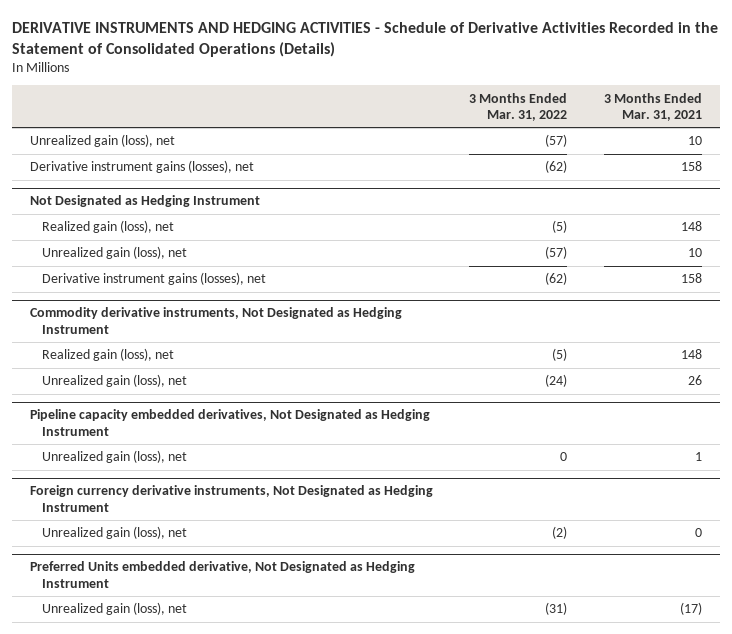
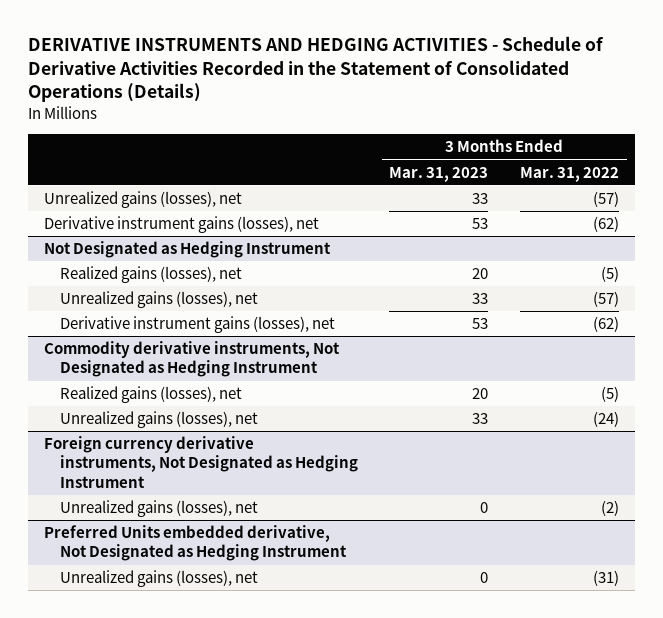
[603,92,702,121] 3 Months Ended Mar. 31, 2021 -> none
none -> [389,166,489,182] Mar. 31, 2023
[30,134,176,148] Unrealized gain (loss), net -> [43,191,242,209] Unrealized gains (losses), net
[42,220,175,234] Realized gain (loss), net -> [59,266,242,284] Realized gains (losses), net
[42,246,188,260] Unrealized gain (loss), net -> [59,291,258,309] Unrealized gains (losses), net
[30,409,431,436] Pipeline capacity embedded derivatives, Not Designated as Hedging Instrument -> none
[42,450,188,464] Unrealized gain (loss), net -> none
[42,348,175,362] Realized gain (loss), net -> [59,386,242,404] Realized gains (losses), net
[42,374,188,388] Unrealized gain (loss), net -> [59,411,258,429] Unrealized gains (losses), net
[42,526,188,540] Unrealized gain (loss), net -> [59,500,258,518] Unrealized gains (losses), net
[42,602,188,616] Unrealized gain (loss), net -> [59,570,258,588] Unrealized gains (losses), net

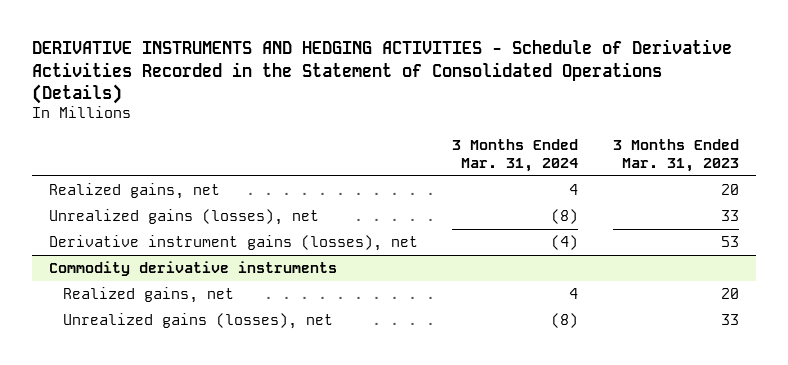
[520,166,620,182] Mar. 31, 2022 -> none
none -> [452,139,579,172] 3 Months Ended Mar. 31, 2024
[43,191,242,209] Unrealized gains (losses), net -> none
[43,216,319,234] Derivative instrument gains (losses), net -> none
[43,241,331,259] Not Designated as Hedging Instrument -> none
[59,266,242,284] Realized gains (losses), net -> [49,182,221,199] Realized gains, net
[43,341,340,378] Commodity derivative instruments, Not Designated as Hedging Instrument -> none
none -> [49,260,338,276] Commodity derivative instruments
[59,386,242,404] Realized gains (losses), net -> [63,286,235,303] Realized gains, net
[43,436,358,488] Foreign currency derivative instruments, Not Designated as Hedging Instrument -> none
[59,500,258,518] Unrealized gains (losses), net -> none
[43,525,347,562] Preferred Units embedded derivative, Not Designated as Hedging Instrument -> none
[59,570,258,588] Unrealized gains (losses), net -> none

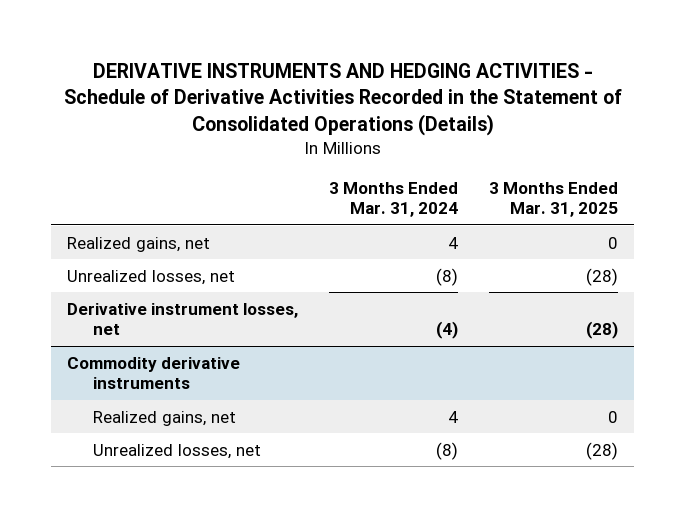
[612,139,739,172] 3 Months Ended Mar. 31, 2023 -> none
none -> [489,181,619,217] 3 Months Ended Mar. 31, 2025
[49,208,320,225] Unrealized gains (losses), net -> [66,269,235,285] Unrealized losses, net
[49,234,419,251] Derivative instrument gains (losses), net -> [66,302,298,336] Derivative instrument losses, net
[63,312,334,329] Unrealized gains (losses), net -> [92,443,261,459] Unrealized losses, net

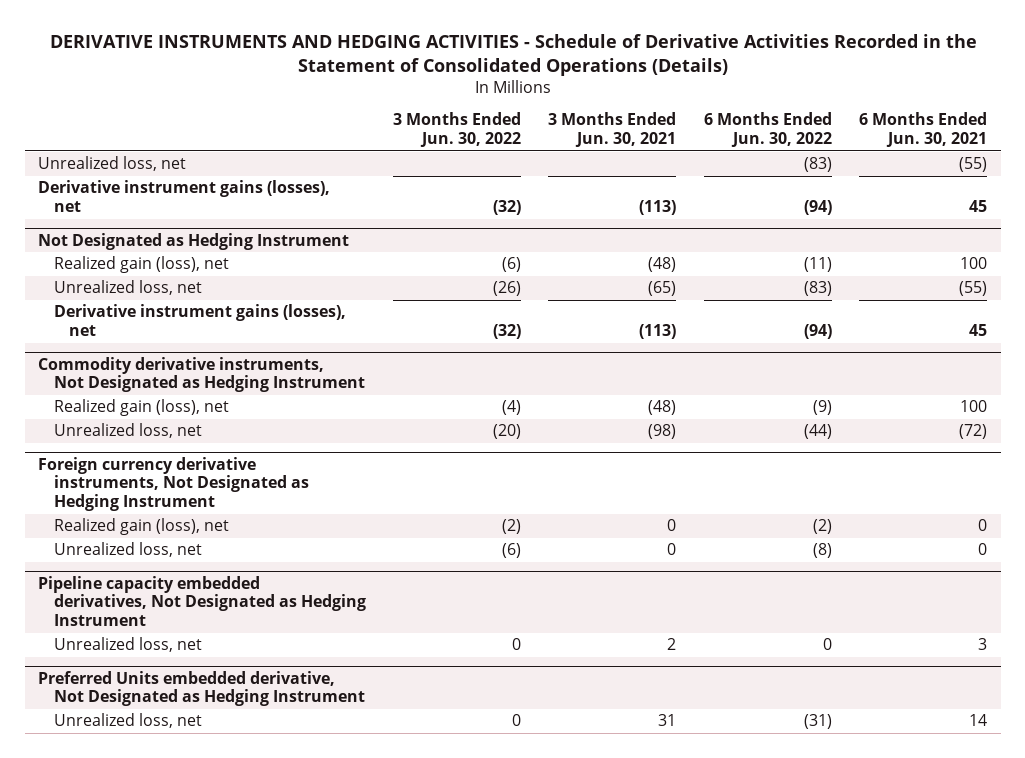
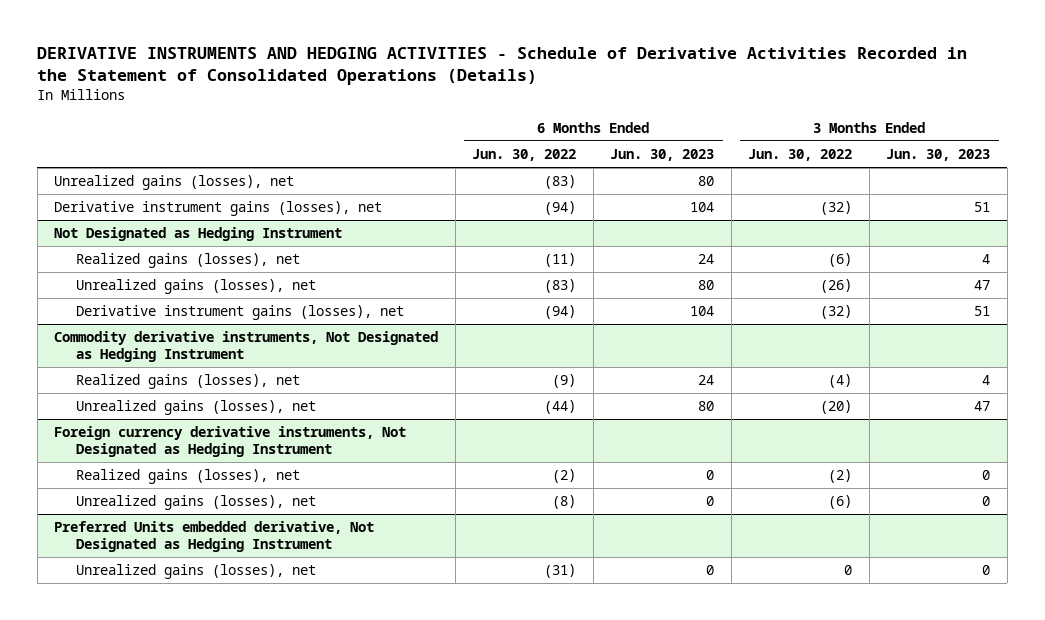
[548,112,677,147] 3 Months Ended Jun. 30, 2021 -> none
[859,112,988,147] 6 Months Ended Jun. 30, 2021 -> none
none -> [610,149,715,162] Jun. 30, 2023
none -> [886,149,991,162] Jun. 30, 2023
[38,156,187,172] Unrealized loss, net -> [54,175,295,191] Unrealized gains (losses), net
[53,256,229,274] Realized gain (loss), net -> [76,253,301,269] Realized gains (losses), net
[53,280,202,296] Unrealized loss, net -> [76,279,317,295] Unrealized gains (losses), net
[53,399,229,417] Realized gain (loss), net -> [76,374,301,390] Realized gains (losses), net
[53,423,202,439] Unrealized loss, net -> [76,400,317,416] Unrealized gains (losses), net
[38,575,366,626] Pipeline capacity embedded derivatives, Not Designated as Hedging Instrument -> none
[53,637,202,653] Unrealized loss, net -> none
[53,518,229,536] Realized gain (loss), net -> [76,469,301,485] Realized gains (losses), net
[53,542,202,558] Unrealized loss, net -> [76,495,317,511] Unrealized gains (losses), net
[53,713,202,729] Unrealized loss, net -> [76,564,317,580] Unrealized gains (losses), net

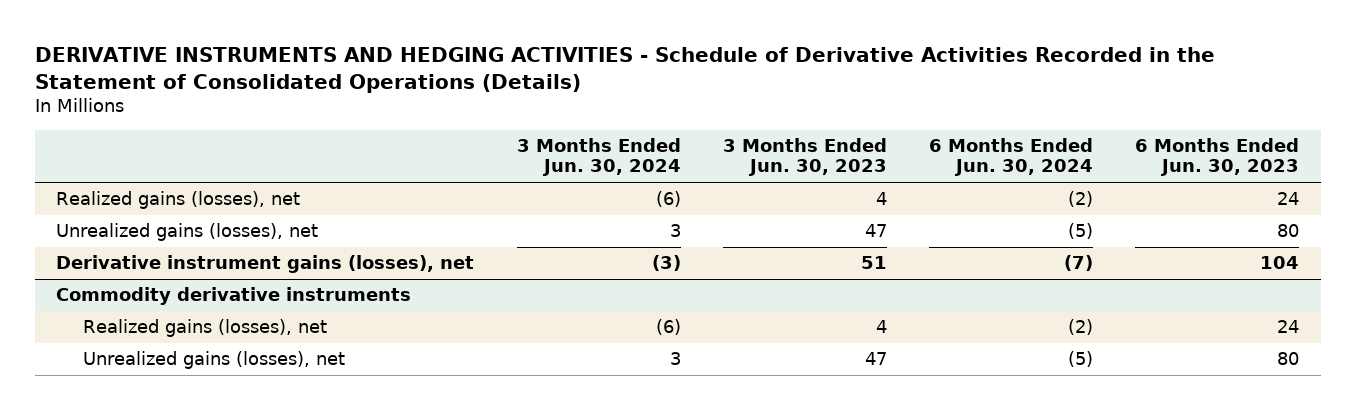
[472,149,577,162] Jun. 30, 2022 -> none
[748,149,853,162] Jun. 30, 2022 -> none
none -> [516,137,681,177] 3 Months Ended Jun. 30, 2024
none -> [929,137,1094,177] 6 Months Ended Jun. 30, 2024
[54,175,295,191] Unrealized gains (losses), net -> none
[54,201,383,217] Derivative instrument gains (losses), net -> none
[54,227,343,242] Not Designated as Hedging Instrument -> none
[54,331,439,362] Commodity derivative instruments, Not Designated as Hedging Instrument -> none
none -> [56,287,412,306] Commodity derivative instruments
[54,426,407,457] Foreign currency derivative instruments, Not Designated as Hedging Instrument -> none
[76,469,301,485] Realized gains (losses), net -> none
[76,495,317,511] Unrealized gains (losses), net -> none
[54,521,375,552] Preferred Units embedded derivative, Not Designated as Hedging Instrument -> none
[76,564,317,580] Unrealized gains (losses), net -> none

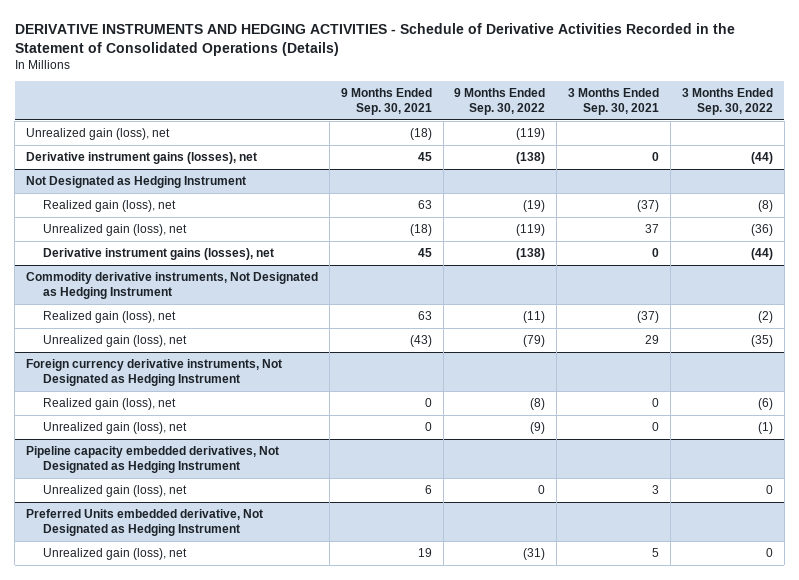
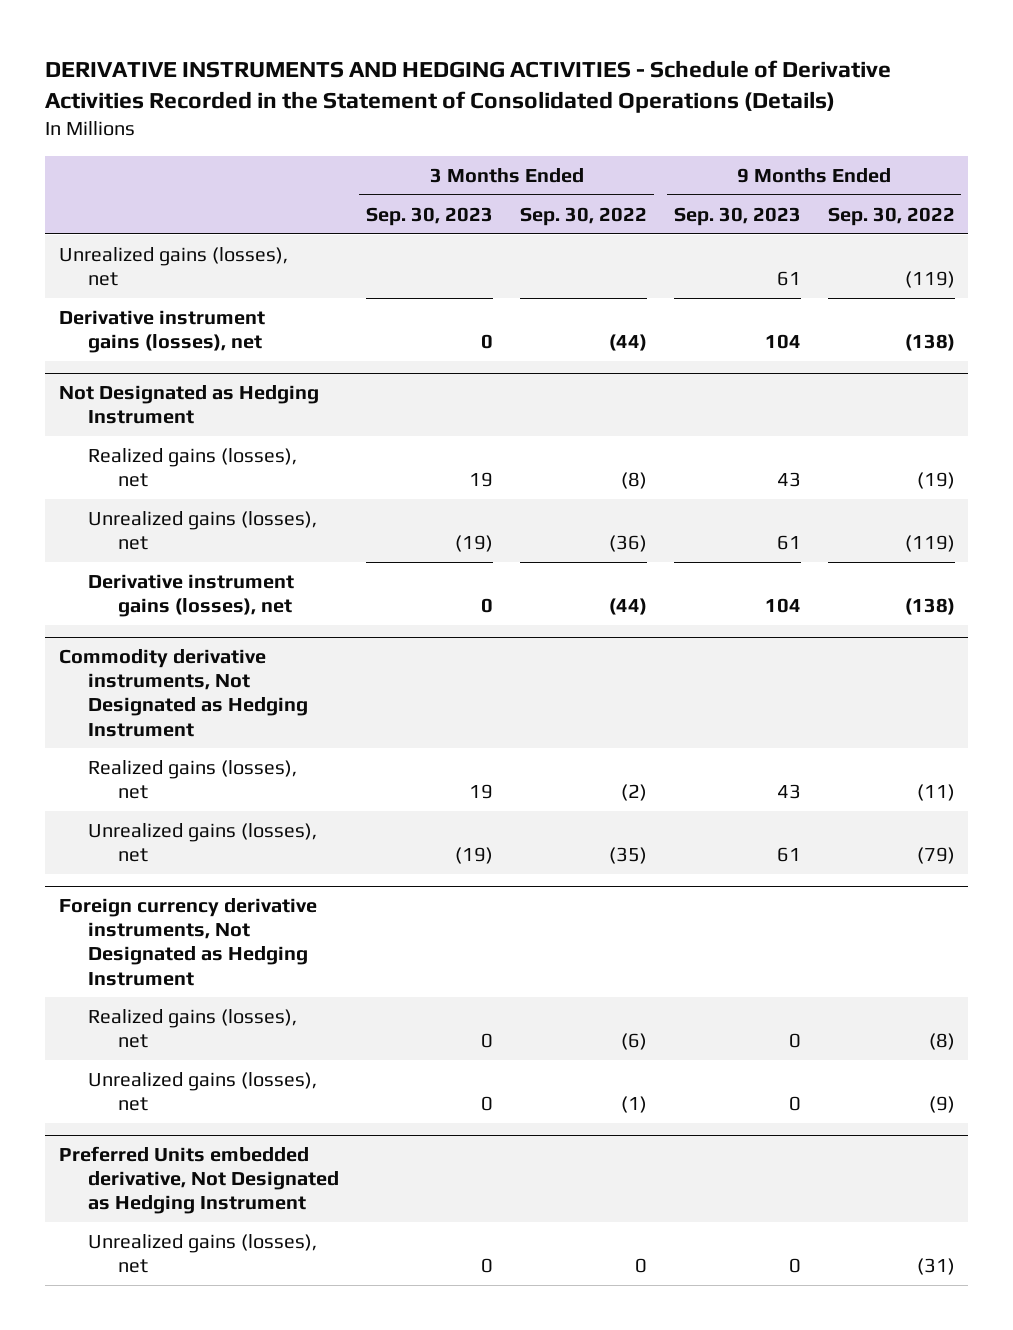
[340,88,432,116] 9 Months Ended Sep. 30, 2021 -> none
[568,88,660,116] 3 Months Ended Sep. 30, 2021 -> none
none -> [366,206,494,226] Sep. 30, 2023
none -> [673,206,801,226] Sep. 30, 2023
[25,128,170,141] Unrealized gain (loss), net -> [58,247,288,287] Unrealized gains (losses), net
[42,200,176,213] Realized gain (loss), net -> [88,448,298,488] Realized gains (losses), net
[42,224,187,237] Unrealized gain (loss), net -> [88,511,318,551] Unrealized gains (losses), net
[42,311,176,324] Realized gain (loss), net -> [88,760,298,800] Realized gains (losses), net
[42,335,187,348] Unrealized gain (loss), net -> [88,823,318,863] Unrealized gains (losses), net
[25,446,279,473] Pipeline capacity embedded derivatives, Not Designated as Hedging Instrument -> none
[42,485,187,498] Unrealized gain (loss), net -> none
[42,398,176,411] Realized gain (loss), net -> [88,1009,298,1049] Realized gains (losses), net
[42,422,187,435] Unrealized gain (loss), net -> [88,1072,318,1112] Unrealized gains (losses), net
[42,548,187,561] Unrealized gain (loss), net -> [88,1234,318,1274] Unrealized gains (losses), net

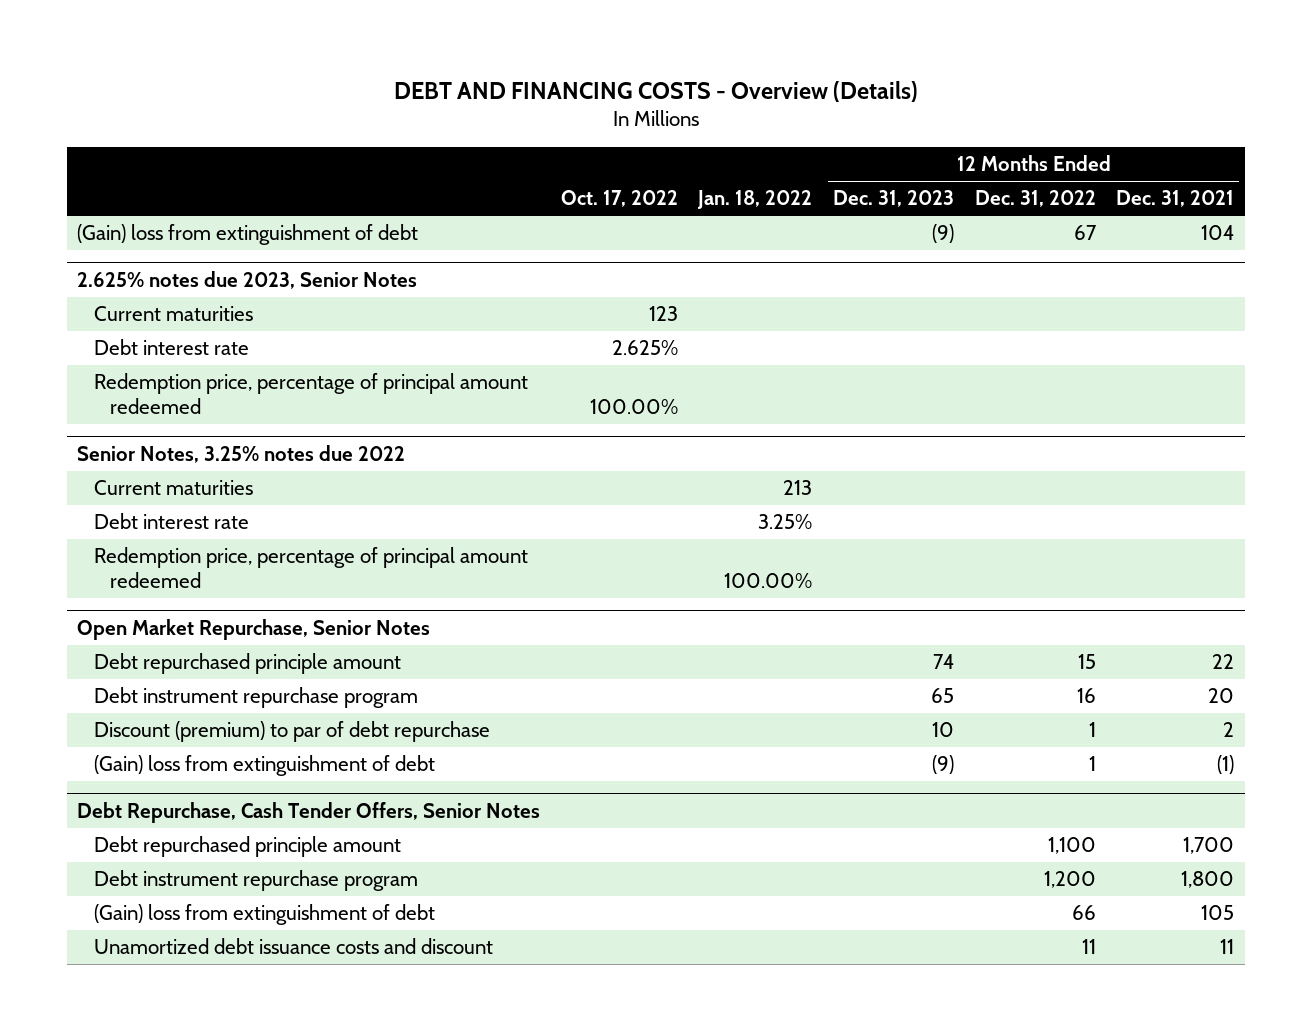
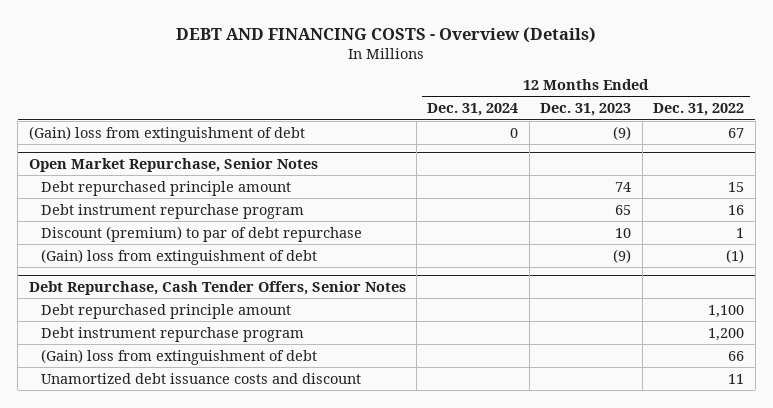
[560,190,678,208] Oct. 17, 2022 -> none
[697,190,813,210] Jan. 18, 2022 -> none
[1116,190,1235,208] Dec. 31, 2021 -> none
none -> [427,103,519,117] Dec. 31, 2024
[77,270,418,289] 2.625% notes due 2023, Senior Notes -> none
[93,306,253,322] Current maturities -> none
[93,339,249,356] Debt interest rate -> none
[93,373,528,415] Redemption price, percentage of principal amount redeemed -> none
[77,444,406,463] Senior Notes, 3.25% notes due 2022 -> none
[93,480,253,496] Current maturities -> none
[93,513,249,530] Debt interest rate -> none
[93,547,528,589] Redemption price, percentage of principal amount redeemed -> none
[1088,756,1096,772] 1 -> [726,248,745,263] (1)

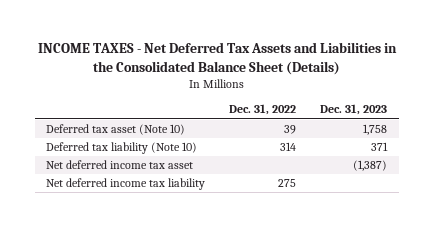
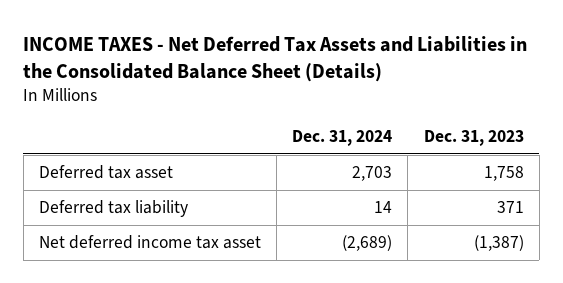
[229,104,297,116] Dec. 31, 2022 -> none
none -> [292,129,393,146] Dec. 31, 2024
[46,124,186,136] Deferred tax asset (Note 10) -> [39,165,174,180] Deferred tax asset
[46,142,198,155] Deferred tax liability (Note 10) -> [39,200,189,218] Deferred tax liability
[46,178,206,191] Net deferred income tax liability -> none

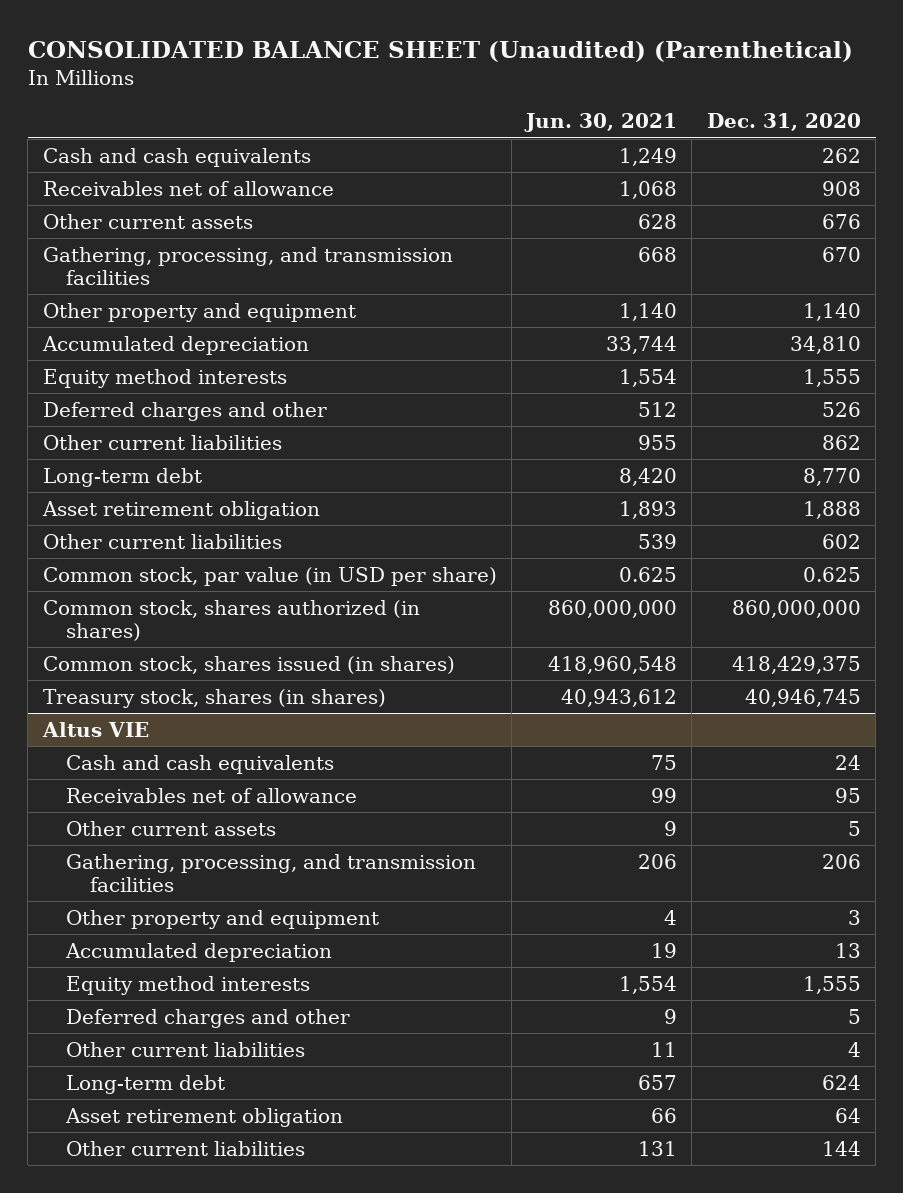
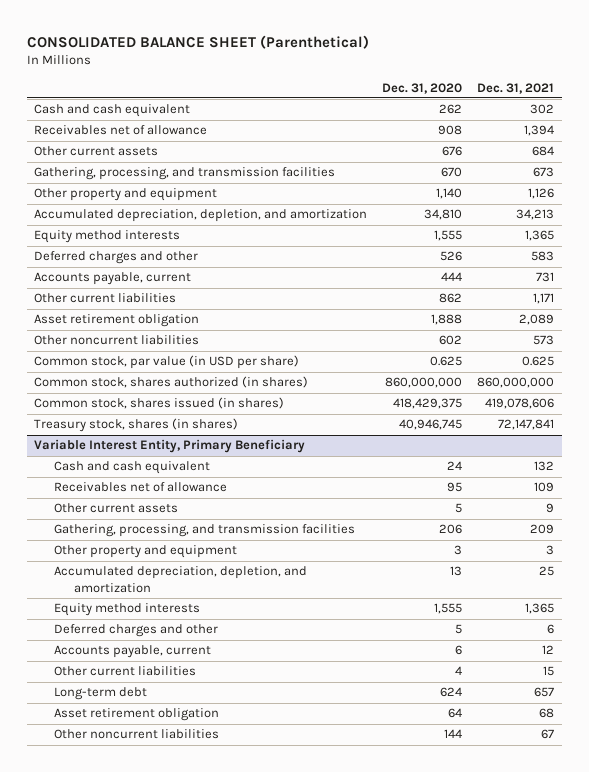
[27,41,853,63] CONSOLIDATED BALANCE SHEET (Unaudited) (Parenthetical) -> [26,34,369,49] CONSOLIDATED BALANCE SHEET (Parenthetical)
[524,113,678,133] Jun. 30, 2021 -> none
none -> [477,82,555,94] Dec. 31, 2021
[42,147,311,167] Cash and cash equivalents -> [34,104,191,118] Cash and cash equivalent
[41,335,309,355] Accumulated depreciation -> [34,209,368,223] Accumulated depreciation, depletion, and amortization
none -> [34,272,192,286] Accounts payable, current
[42,467,202,487] Long-term debt -> none
[42,533,282,549] Other current liabilities -> [34,335,200,346] Other noncurrent liabilities
[41,721,149,737] Altus VIE -> [34,439,306,454] Variable Interest Entity, Primary Beneficiary
[66,754,335,774] Cash and cash equivalents -> [54,461,211,475] Cash and cash equivalent
[65,942,333,962] Accumulated depreciation -> none
none -> [54,566,308,593] Accumulated depreciation, depletion, and amortization
none -> [54,645,212,659] Accounts payable, current
[66,1140,306,1156] Other current liabilities -> [54,729,220,740] Other noncurrent liabilities

